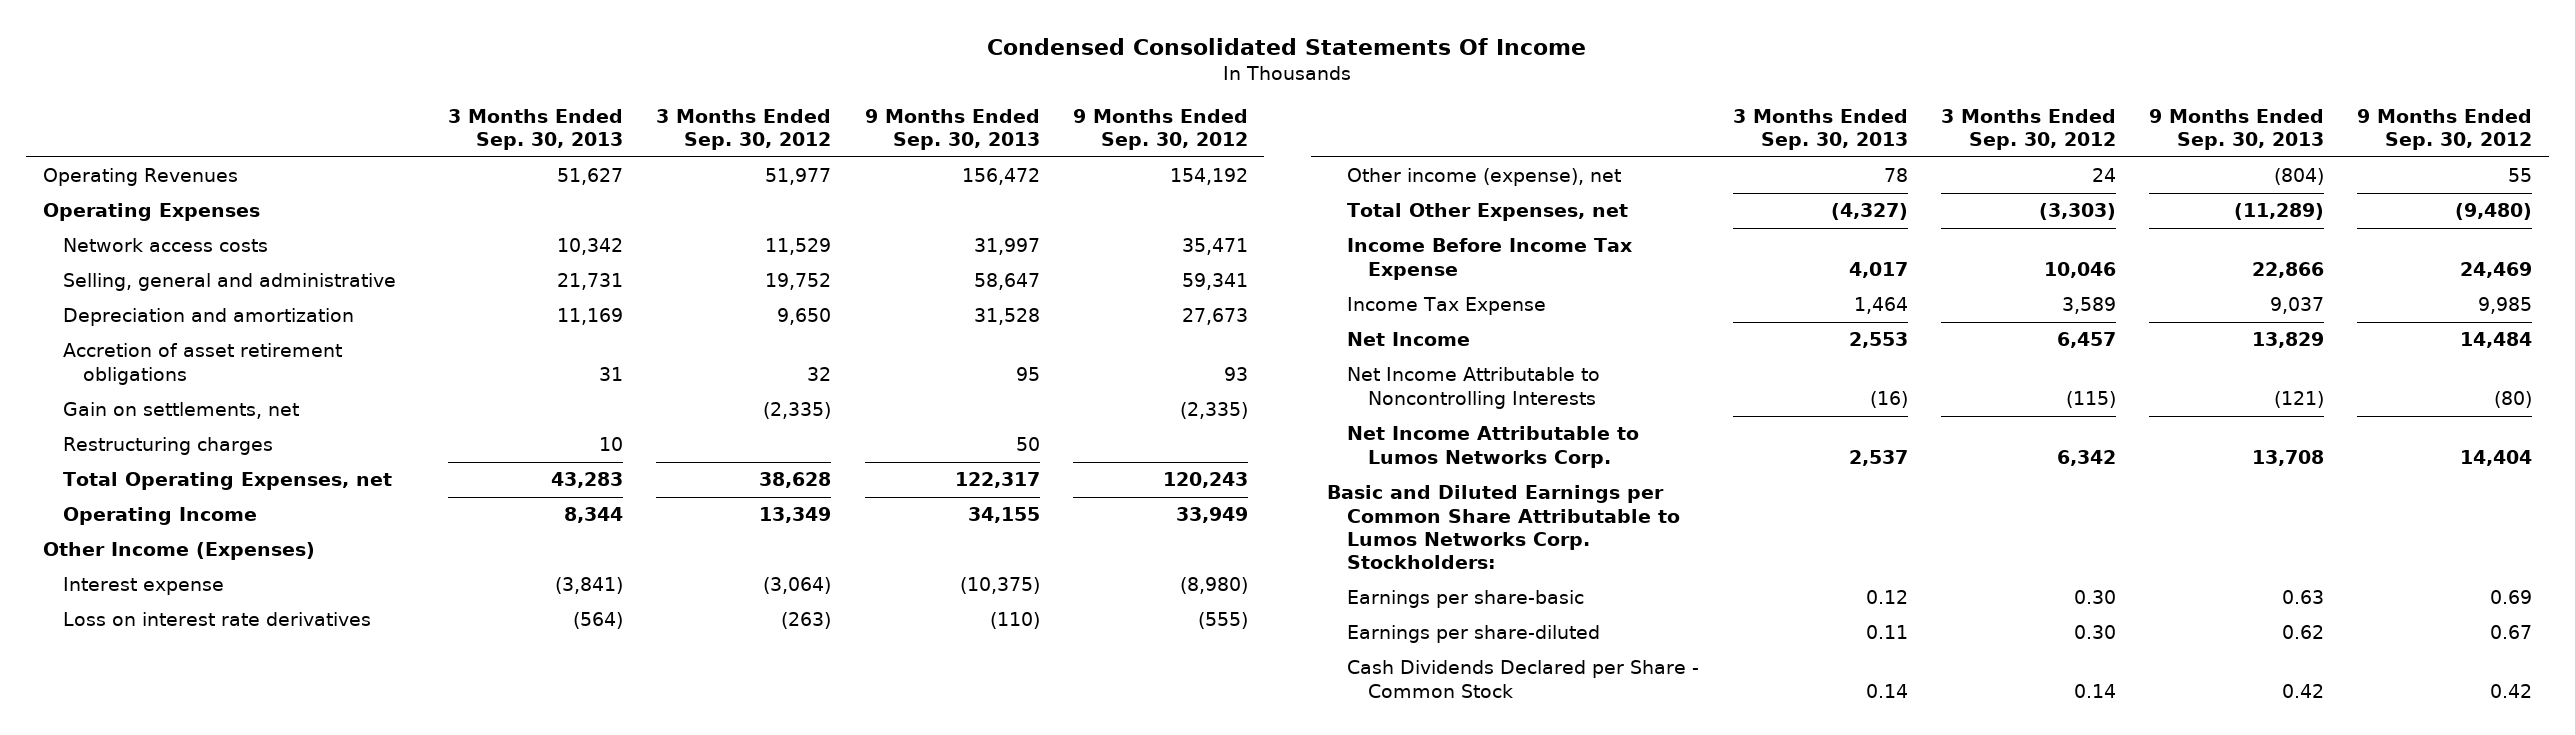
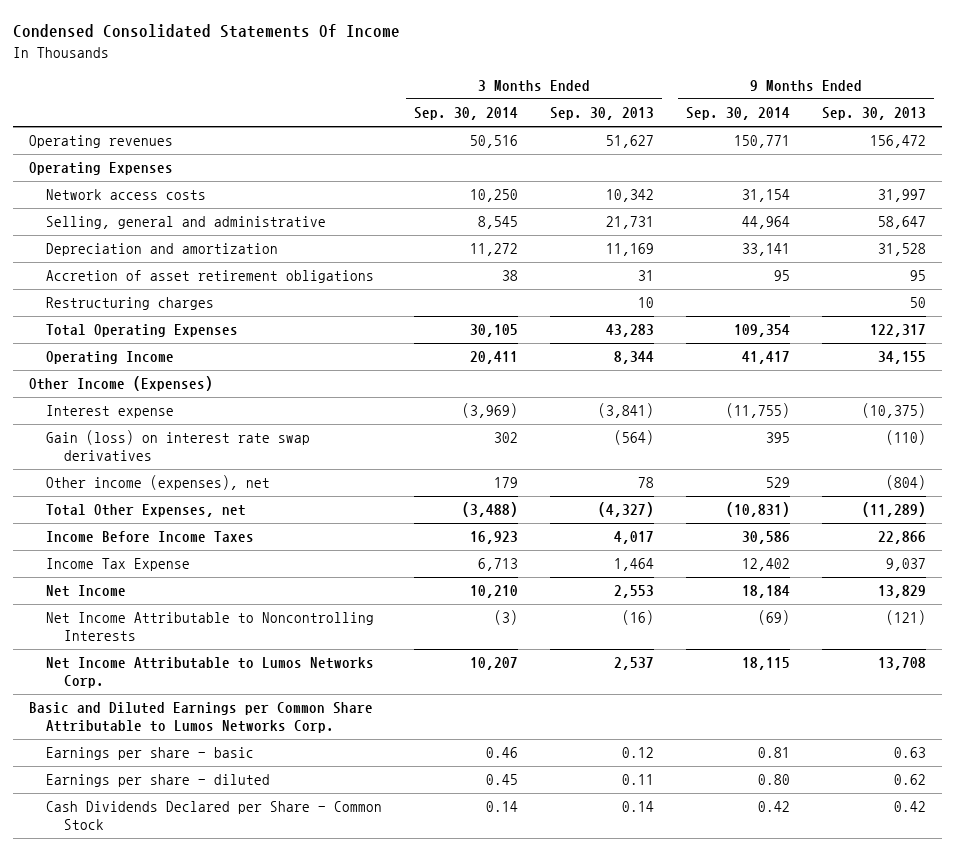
[656,108,832,151] 3 Months Ended Sep. 30, 2012 -> none
[1072,108,1248,151] 9 Months Ended Sep. 30, 2012 -> none
none -> [414,107,519,121] Sep. 30, 2014
none -> [685,107,790,121] Sep. 30, 2014
[42,168,238,187] Operating Revenues -> [29,135,174,149] Operating revenues
[62,402,299,420] Gain on settlements, net -> none
[62,472,392,491] Total Operating Expenses, net -> [46,324,239,338] Total Operating Expenses
[62,612,371,627] Loss on interest rate derivatives -> [46,430,311,462] Gain (loss) on interest rate swap derivatives
[1347,168,1622,187] Other income (expense), net -> [46,475,271,491] Other income (expenses), net
[1347,238,1633,280] Income Before Income Tax Expense -> [46,531,255,543] Income Before Income Taxes
[1327,485,1681,570] Basic and Diluted Earnings per Common Share Attributable to Lumos Networks Corp. Stockholders: -> [29,702,374,734] Basic and Diluted Earnings per Common Share Attributable to Lumos Networks Corp.
[1347,590,1585,609] Earnings per share-basic -> [46,747,255,761] Earnings per share - basic
[1347,625,1601,644] Earnings per share-diluted -> [46,774,271,788] Earnings per share - diluted

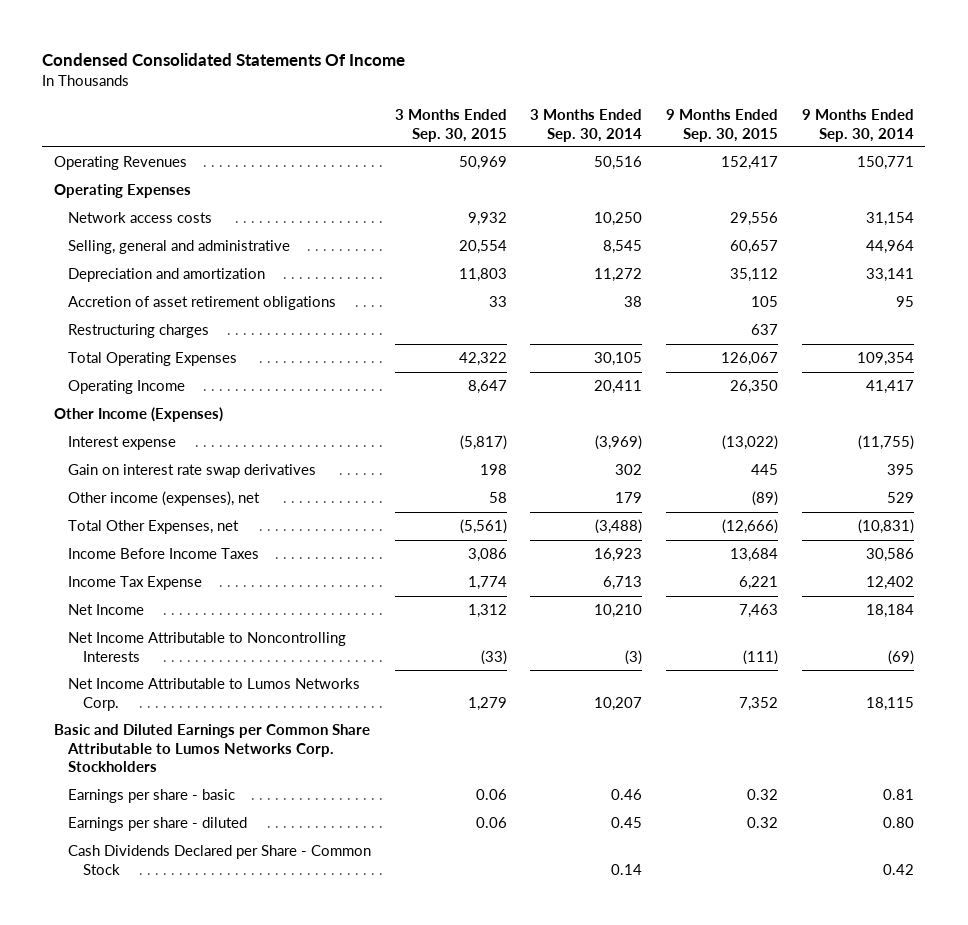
[549,107,654,121] Sep. 30, 2013 -> none
[821,107,926,121] Sep. 30, 2013 -> none
none -> [394,109,507,142] 3 Months Ended Sep. 30, 2015
none -> [665,109,778,142] 9 Months Ended Sep. 30, 2015
[29,135,174,149] Operating revenues -> [54,156,188,171] Operating Revenues
[46,430,311,462] Gain (loss) on interest rate swap derivatives -> [68,464,317,479] Gain on interest rate swap derivatives
[29,702,374,734] Basic and Diluted Earnings per Common Share Attributable to Lumos Networks Corp. -> [54,724,371,773] Basic and Diluted Earnings per Common Share Attributable to Lumos Networks Corp. Stockholders

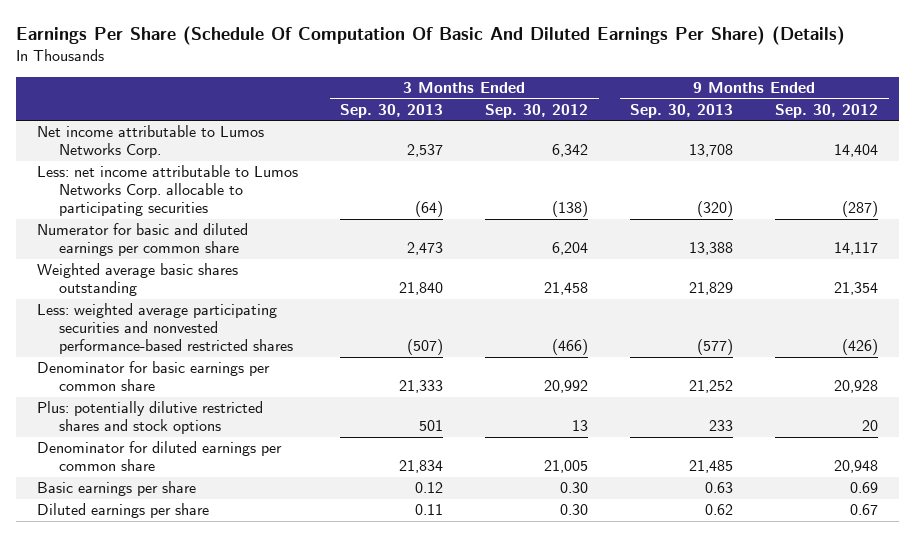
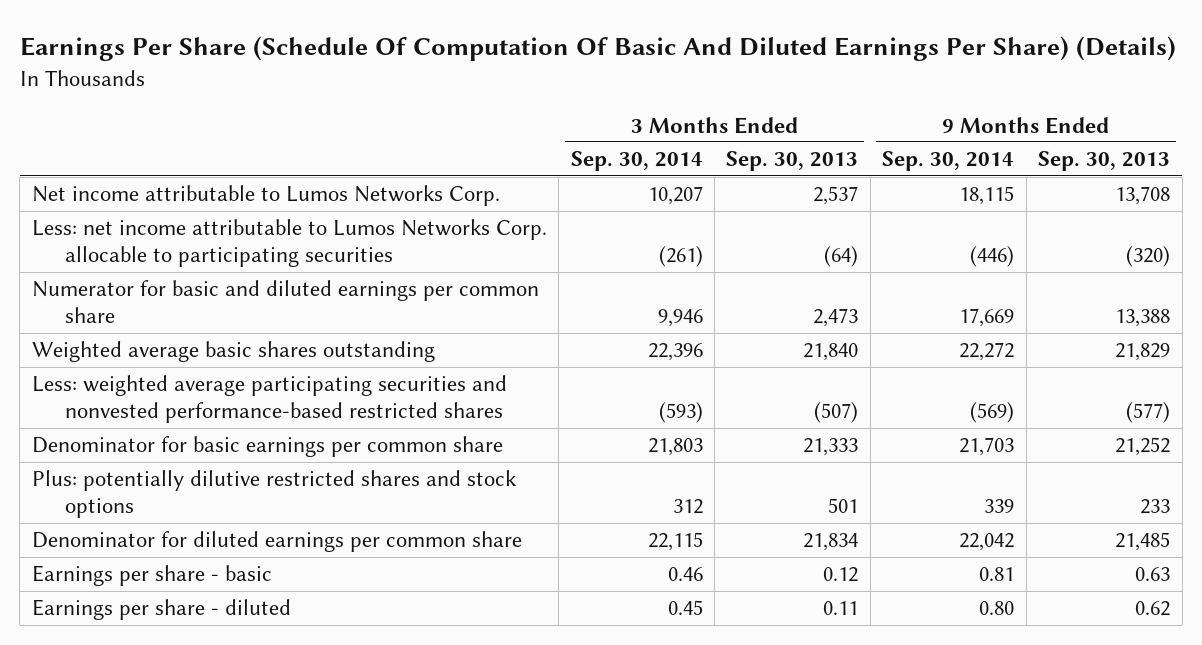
[485,103,589,118] Sep. 30, 2012 -> none
[775,103,879,118] Sep. 30, 2012 -> none
none -> [570,151,703,172] Sep. 30, 2014
none -> [882,151,1015,172] Sep. 30, 2014
[37,481,197,497] Basic earnings per share -> [31,565,272,587] Earnings per share - basic
[37,503,210,519] Diluted earnings per share -> [31,599,291,621] Earnings per share - diluted

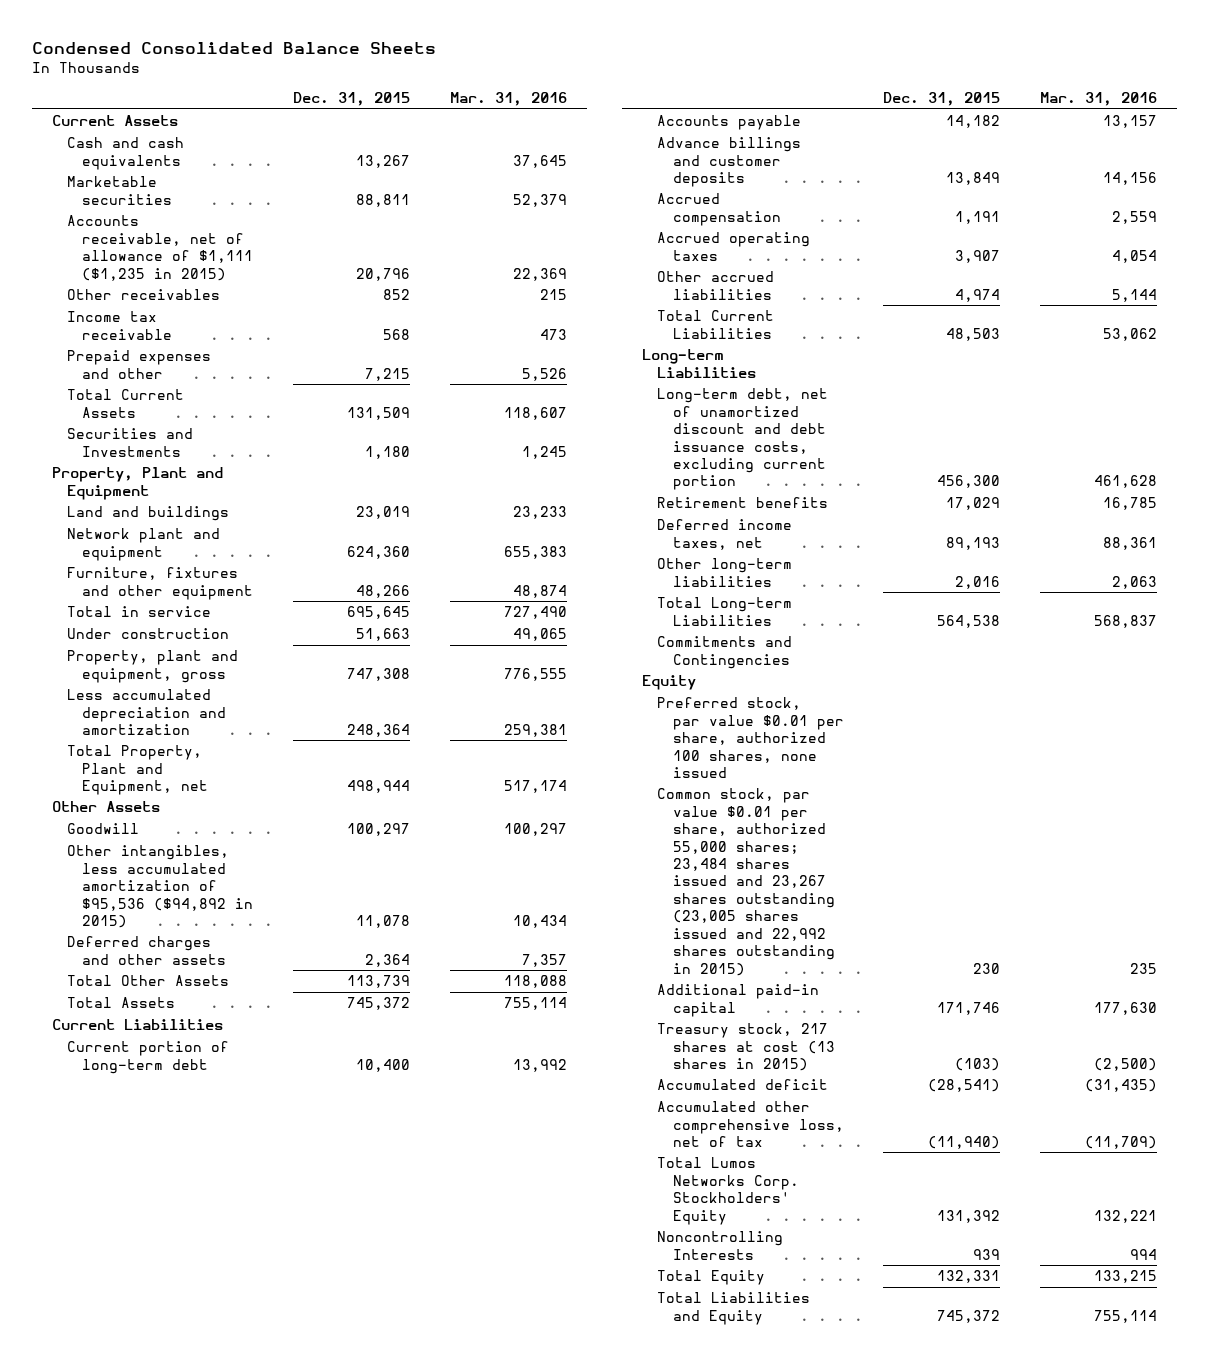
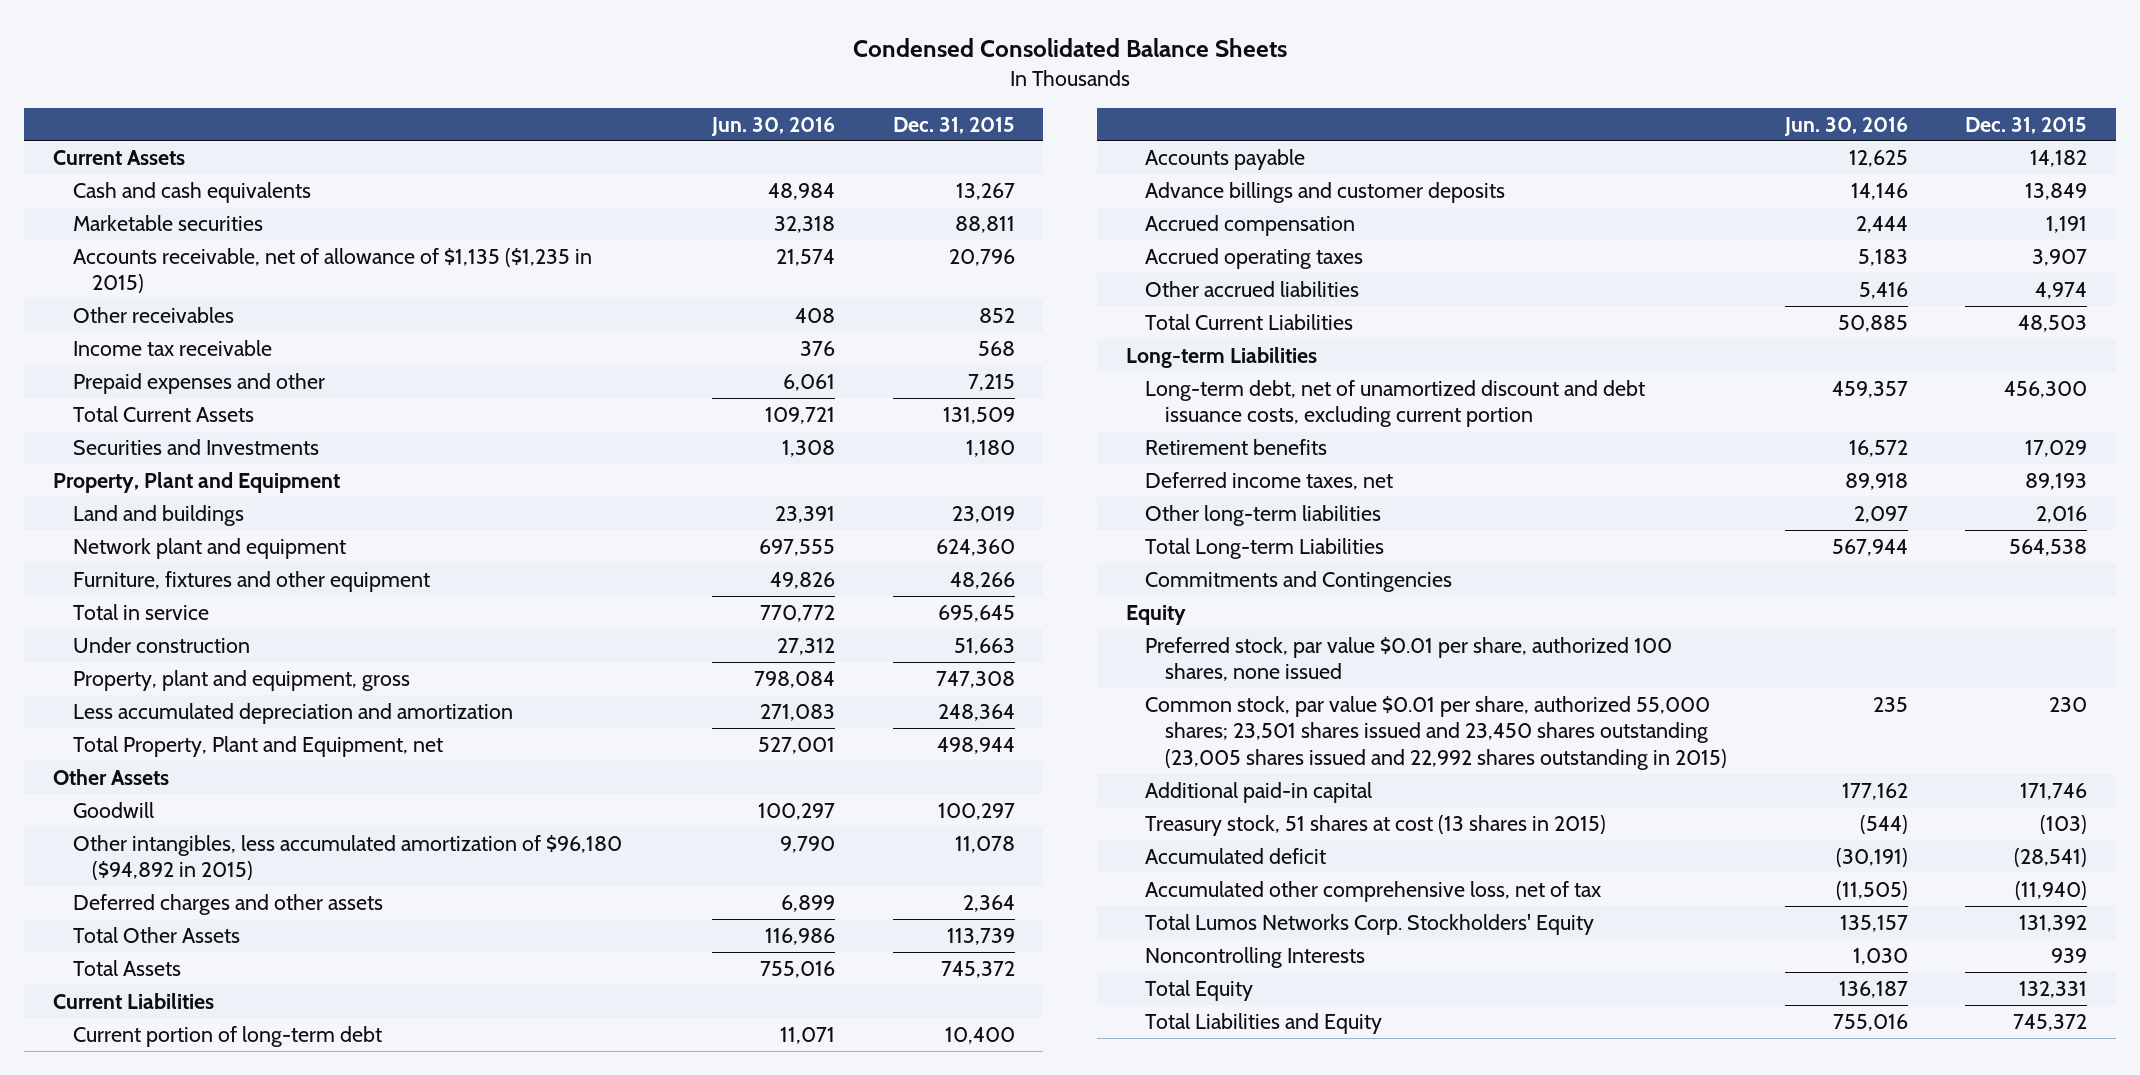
[450,92,568,107] Mar. 31, 2016 -> none
none -> [710,116,835,136] Jun. 30, 2016
[67,215,254,281] Accounts receivable, net of allowance of $1,111 ($1,235 in 2015) -> [72,247,592,294] Accounts receivable, net of allowance of $1,135 ($1,235 in 2015)
[67,845,254,928] Other intangibles, less accumulated amortization of $95,536 ($94,892 in 2015) -> [72,834,622,881] Other intangibles, less accumulated amortization of $96,180 ($94,892 in 2015)
[657,788,835,976] Common stock, par value $0.01 per share, authorized 55,000 shares; 23,484 shares issued and 23,267 shares outstanding (23,005 shares issued and 22,992 shares outstanding in 2015) -> [1145,695,1727,771] Common stock, par value $0.01 per share, authorized 55,000 shares; 23,501 shares issued and 23,450 shares outstanding (23,005 shares issued and 22,992 shares outstanding in 2015)
[657,1023,835,1072] Treasury stock, 217 shares at cost (13 shares in 2015) -> [1145,814,1607,836] Treasury stock, 51 shares at cost (13 shares in 2015)

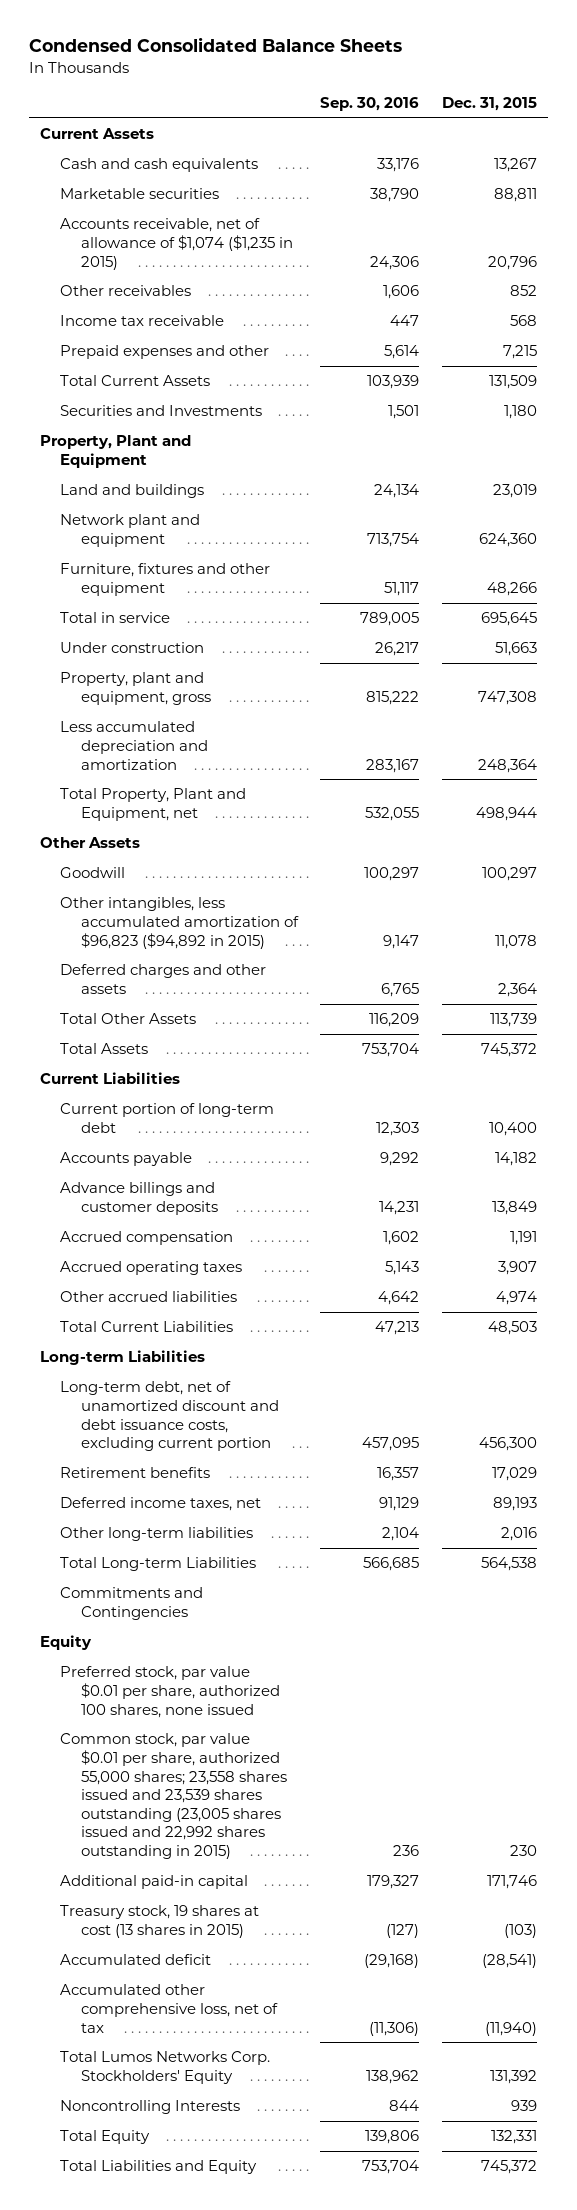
[710,116,835,136] Jun. 30, 2016 -> none
none -> [320,97,420,112] Sep. 30, 2016
[72,247,592,294] Accounts receivable, net of allowance of $1,135 ($1,235 in 2015) -> [60,218,294,270] Accounts receivable, net of allowance of $1,074 ($1,235 in 2015)
[72,834,622,881] Other intangibles, less accumulated amortization of $96,180 ($94,892 in 2015) -> [60,897,300,949] Other intangibles, less accumulated amortization of $96,823 ($94,892 in 2015)
[1145,695,1727,771] Common stock, par value $0.01 per share, authorized 55,000 shares; 23,501 shares issued and 23,450 shares outstanding (23,005 shares issued and 22,992 shares outstanding in 2015) -> [60,1733,288,1859] Common stock, par value $0.01 per share, authorized 55,000 shares; 23,558 shares issued and 23,539 shares outstanding (23,005 shares issued and 22,992 shares outstanding in 2015)
[1145,814,1607,836] Treasury stock, 51 shares at cost (13 shares in 2015) -> [60,1905,260,1939] Treasury stock, 19 shares at cost (13 shares in 2015)

